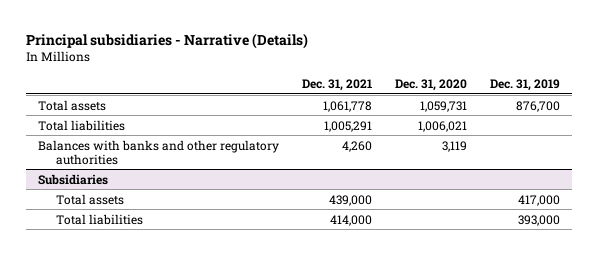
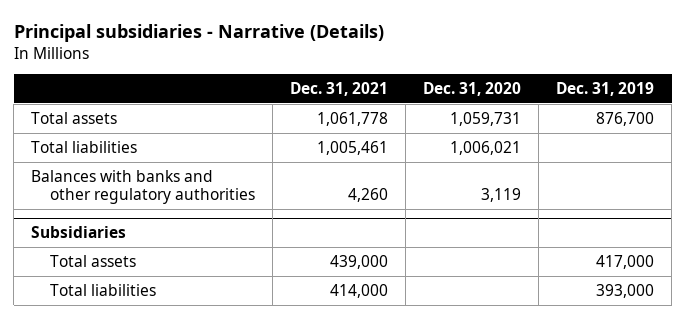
[324,120,373,132] 1,005,291 -> [316,140,388,155] 1,005,461

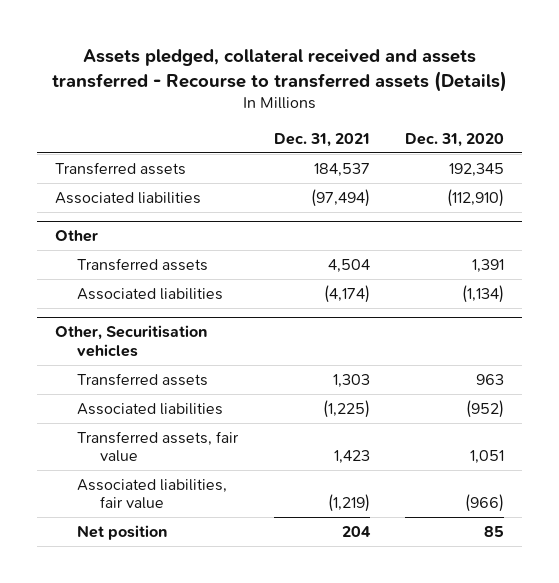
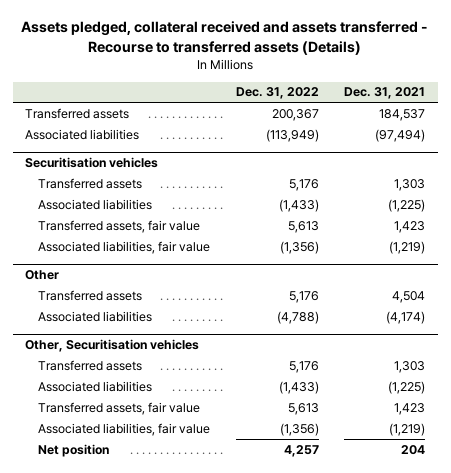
[405,132,505,147] Dec. 31, 2020 -> none
none -> [235,87,319,100] Dec. 31, 2022
none -> [25,157,159,169] Securitisation vehicles
none -> [38,177,143,189] Transferred assets
none -> [38,198,153,210] Associated liabilities
none -> [38,219,201,233] Transferred assets, fair value
none -> [38,240,211,254] Associated liabilities, fair value

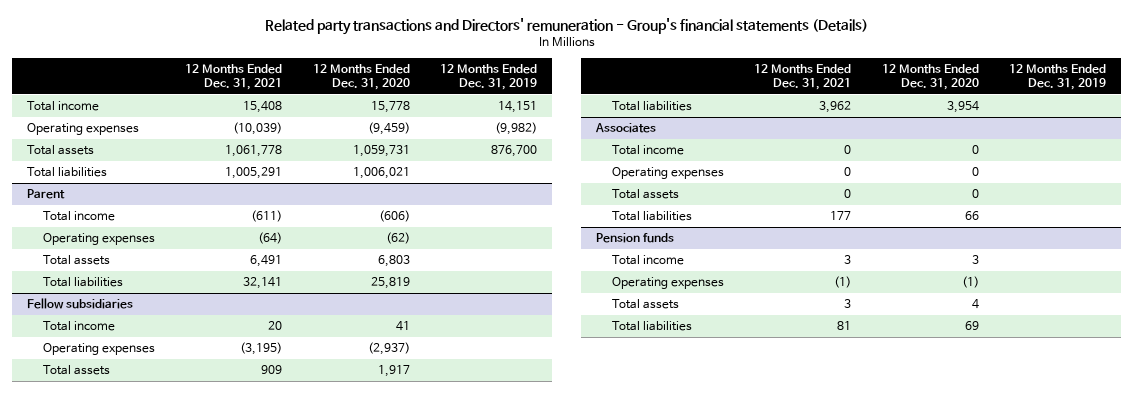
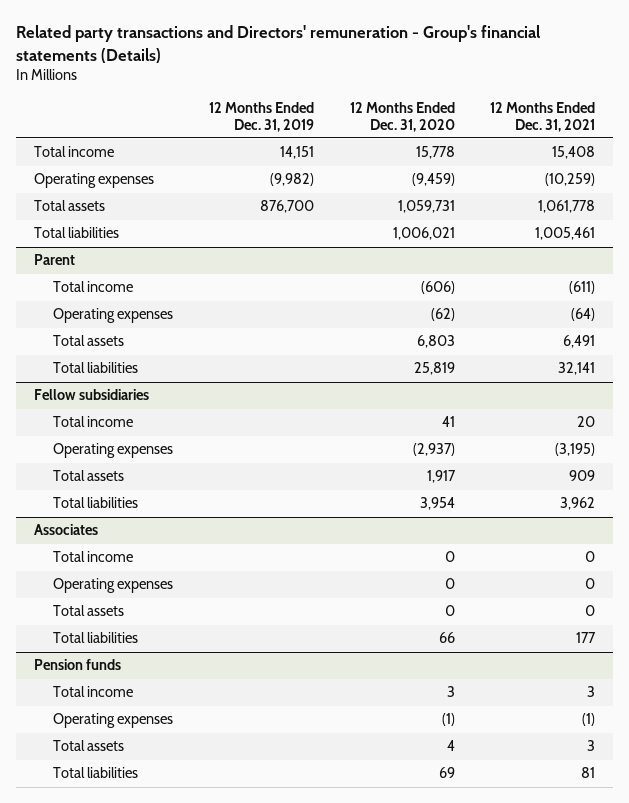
[233,122,283,136] (10,039) -> [545,173,596,187] (10,259)
[225,167,283,180] 1,005,291 -> [535,227,596,241] 1,005,461

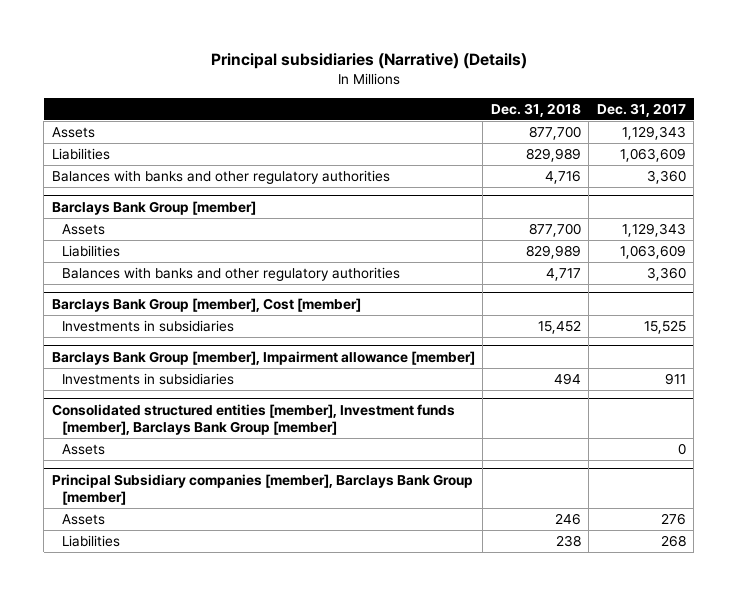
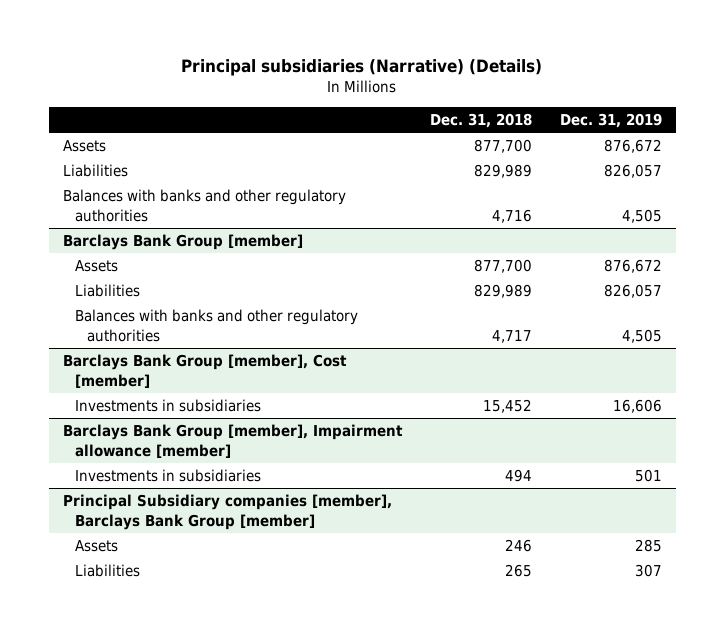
[596,102,686,117] Dec. 31, 2017 -> none
none -> [559,113,662,129] Dec. 31, 2019
[51,403,455,435] Consolidated structured entities [member], Investment funds [member], Barclays Bank Group [member] -> none
[61,443,105,455] Assets -> none
[555,534,581,547] 238 -> [504,564,532,578] 265

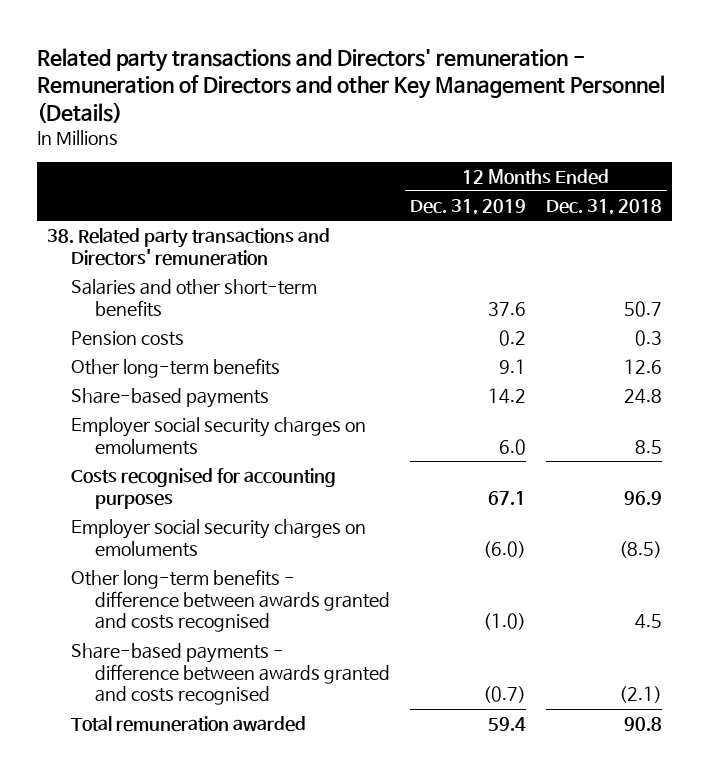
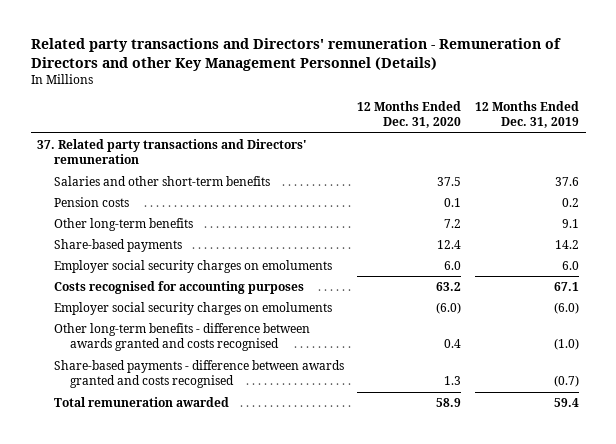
[545,198,662,215] Dec. 31, 2018 -> none
none -> [357,100,462,129] 12 Months Ended Dec. 31, 2020
[46,227,330,266] 38. Related party transactions and Directors' remuneration -> [37,138,307,165] 37. Related party transactions and Directors' remuneration

